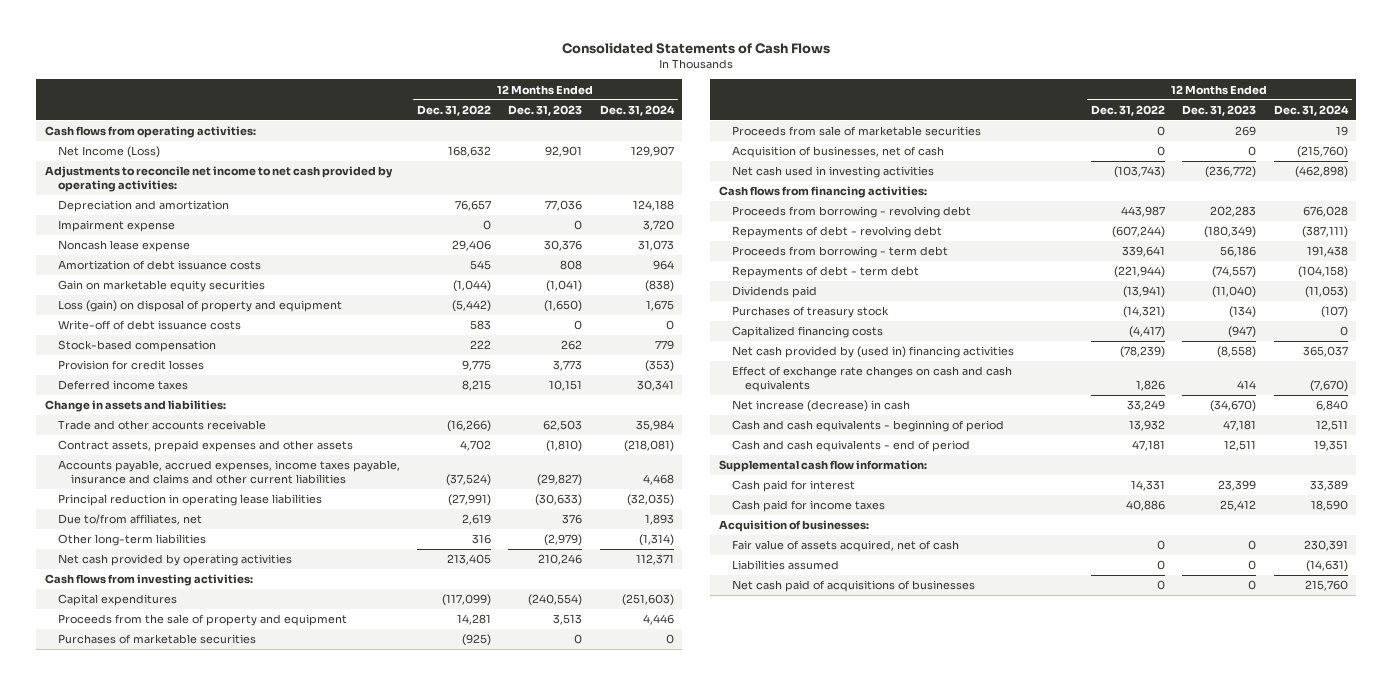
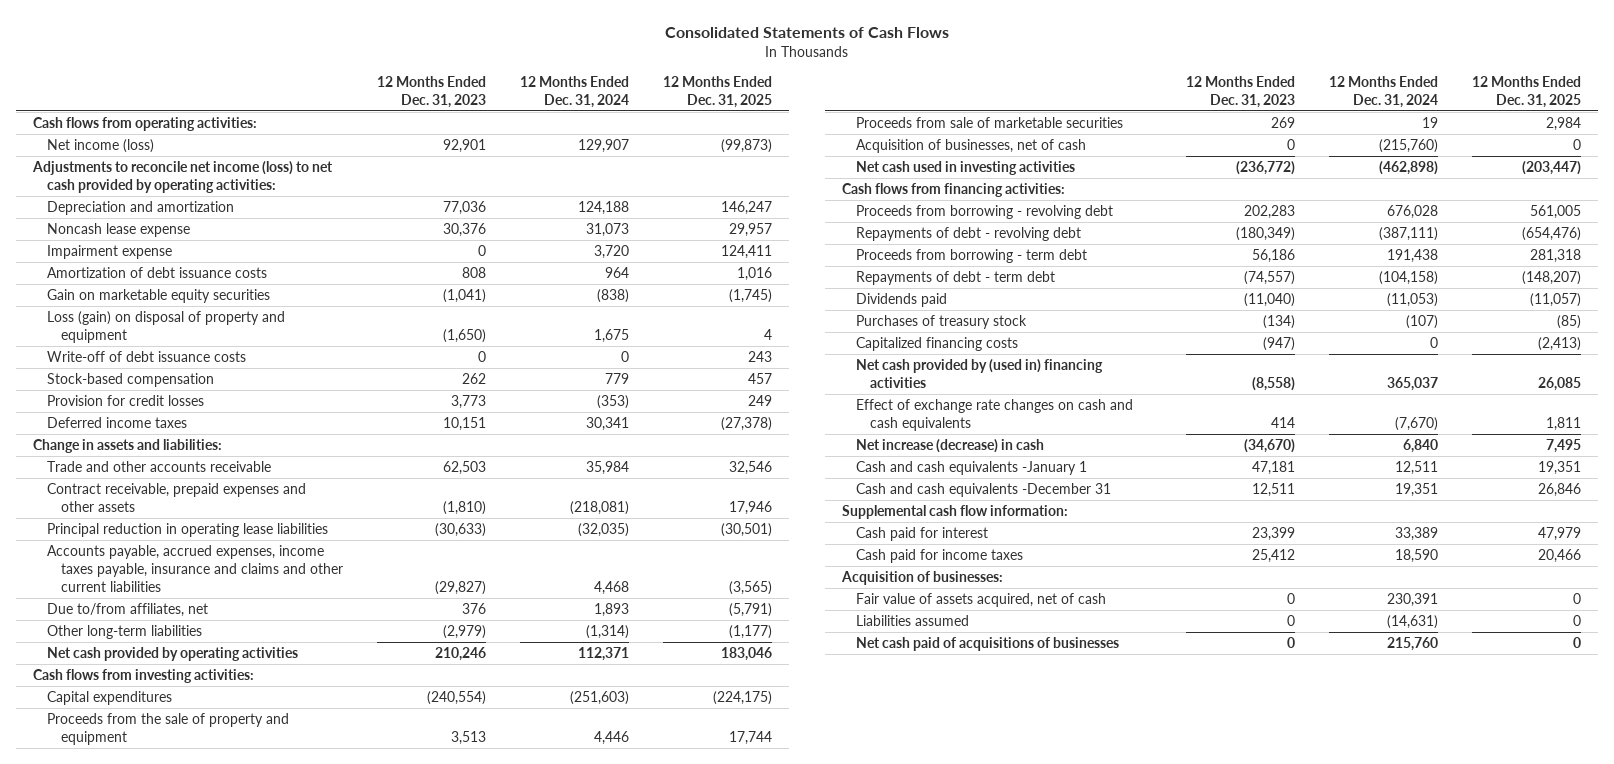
[417,104,492,116] Dec. 31, 2022 -> none
none -> [663,75,773,108] 12 Months Ended Dec. 31, 2025
[57,146,160,159] Net Income (Loss) -> [46,138,154,153] Net income (loss)
[44,166,393,193] Adjustments to reconcile net income to net cash provided by operating activities: -> [31,160,333,194] Adjustments to reconcile net income (loss) to net cash provided by operating activities:
[57,220,175,233] Impairment expense -> [46,244,172,259] Impairment expense
[57,440,353,453] Contract assets, prepaid expenses and other assets -> [46,482,306,513] Contract receivable, prepaid expenses and other assets
[57,460,400,485] Accounts payable, accrued expenses, income taxes payable, insurance and claims and other current liabilities -> [46,544,343,593] Accounts payable, accrued expenses, income taxes payable, insurance and claims and other current liabilities
[57,634,256,645] Purchases of marketable securities -> none
[731,420,1004,433] Cash and cash equivalents - beginning of period -> [855,460,1087,475] Cash and cash equivalents -January 1
[731,440,970,453] Cash and cash equivalents - end of period -> [855,482,1111,497] Cash and cash equivalents -December 31

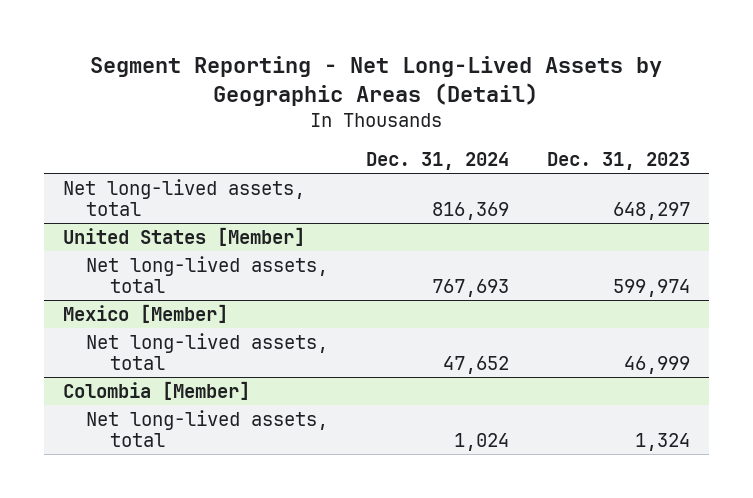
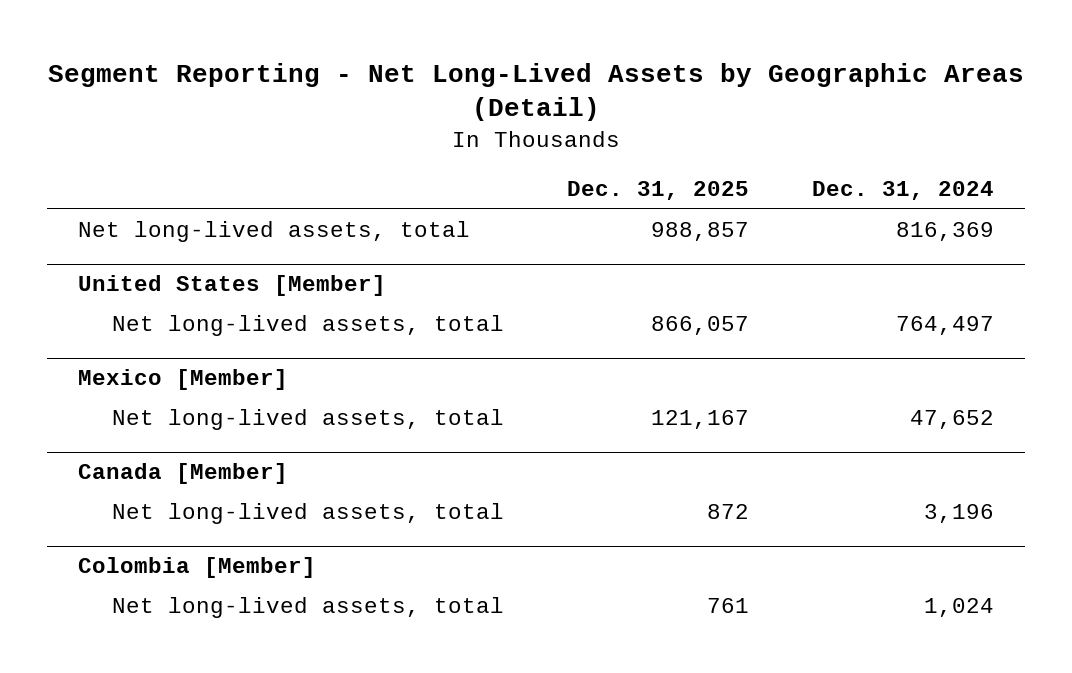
[546,152,690,171] Dec. 31, 2023 -> none
none -> [566,181,749,201] Dec. 31, 2025
[432,279,510,298] 767,693 -> [895,316,994,336] 764,497
none -> [78,463,289,485] Canada [Member]
none -> [111,503,504,525] Net long-lived assets, total

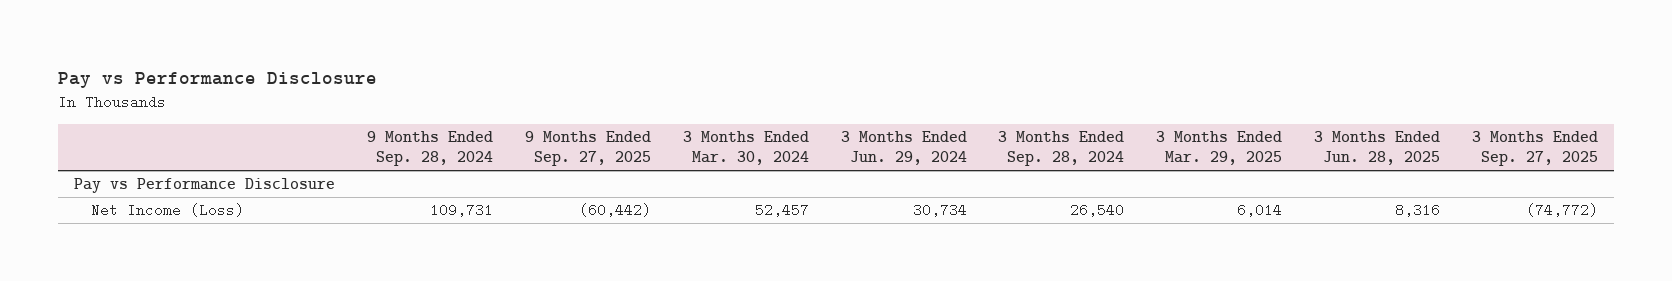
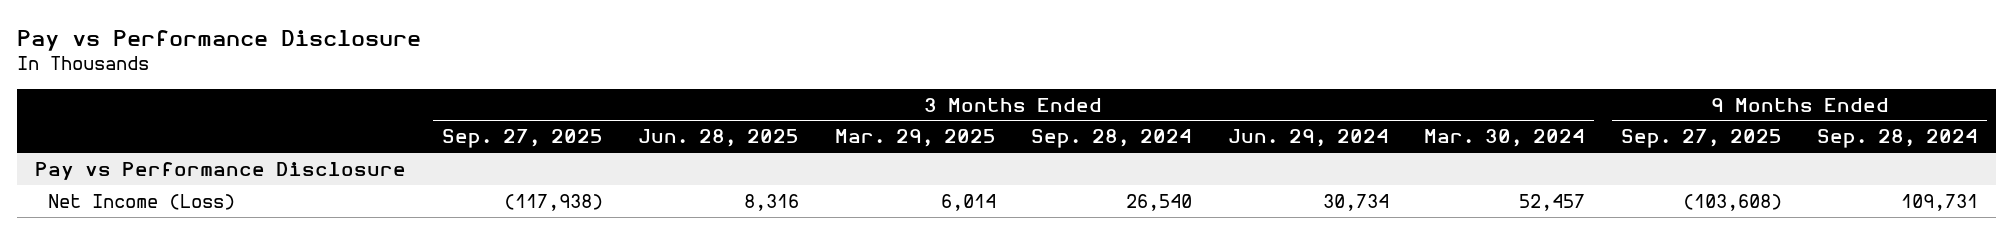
[578,203,651,218] (60,442) -> [1682,193,1782,211] (103,608)
[1525,203,1598,218] (74,772) -> [503,193,603,211] (117,938)

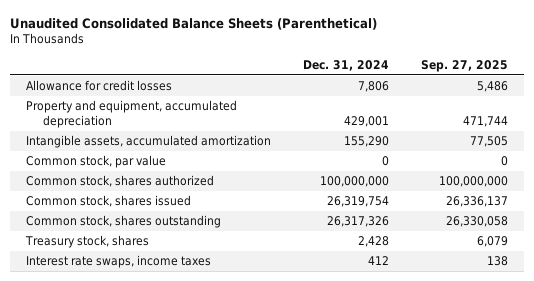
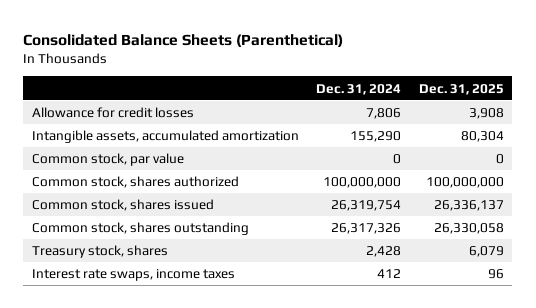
[10,17,378,30] Unaudited Consolidated Balance Sheets (Parenthetical) -> [23,33,344,47] Consolidated Balance Sheets (Parenthetical)
[420,59,508,72] Sep. 27, 2025 -> none
none -> [418,83,504,95] Dec. 31, 2025
[26,100,238,128] Property and equipment, accumulated depreciation -> none

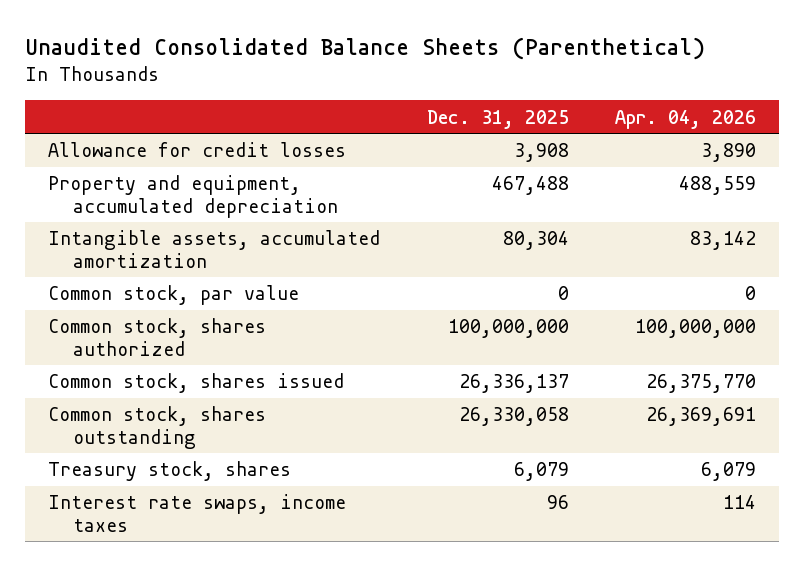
[23,33,344,47] Consolidated Balance Sheets (Parenthetical) -> [24,36,705,60] Unaudited Consolidated Balance Sheets (Parenthetical)
[316,83,402,95] Dec. 31, 2024 -> none
none -> [615,109,757,129] Apr. 04, 2026
none -> [48,175,339,218] Property and equipment, accumulated depreciation

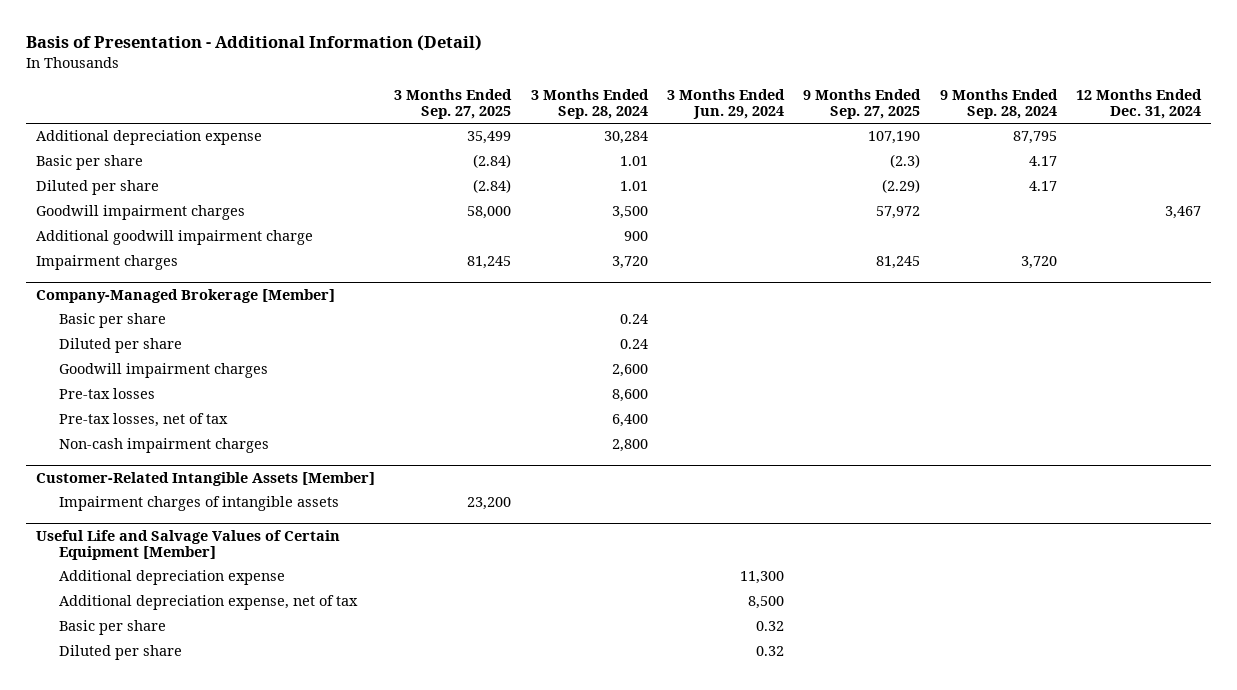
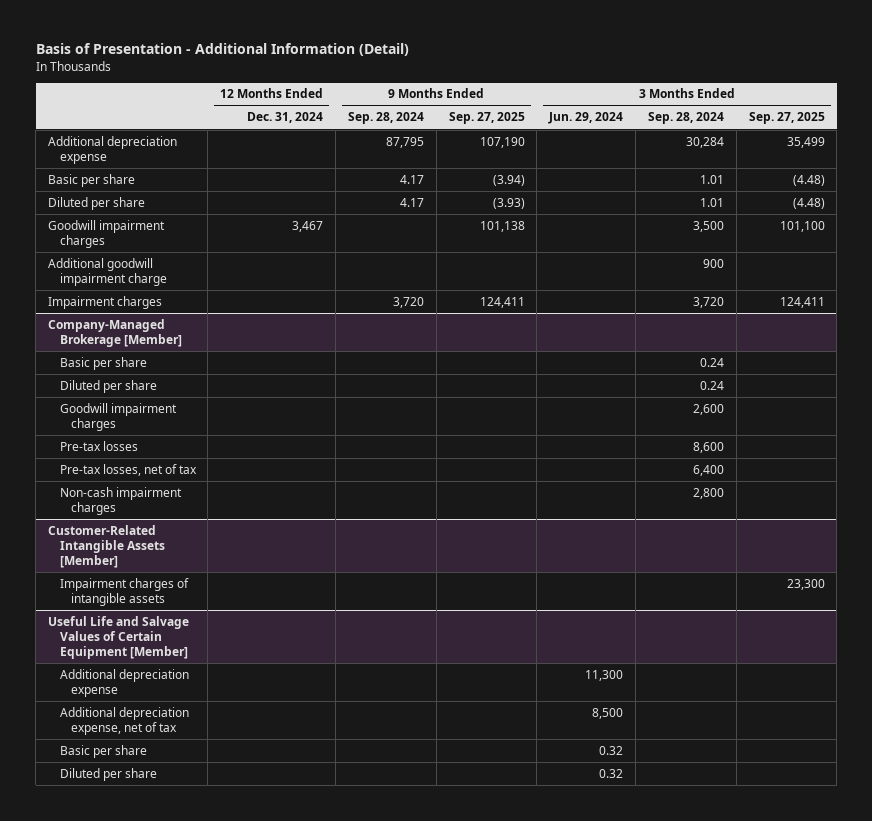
[473,154,512,169] (2.84) -> [792,174,825,186] (4.48)
[890,154,921,169] (2.3) -> [492,174,525,186] (3.94)
[473,179,512,194] (2.84) -> [792,197,825,209] (4.48)
[882,179,921,194] (2.29) -> [492,197,525,209] (3.93)
[467,206,512,220] 58,000 -> [779,220,825,232] 101,100
[876,206,921,220] 57,972 -> [479,220,525,232] 101,138
[467,256,512,270] 81,245 -> [779,296,825,308] 124,411
[876,256,921,270] 81,245 -> [479,296,525,308] 124,411
[467,497,512,511] 23,200 -> [786,578,825,590] 23,300

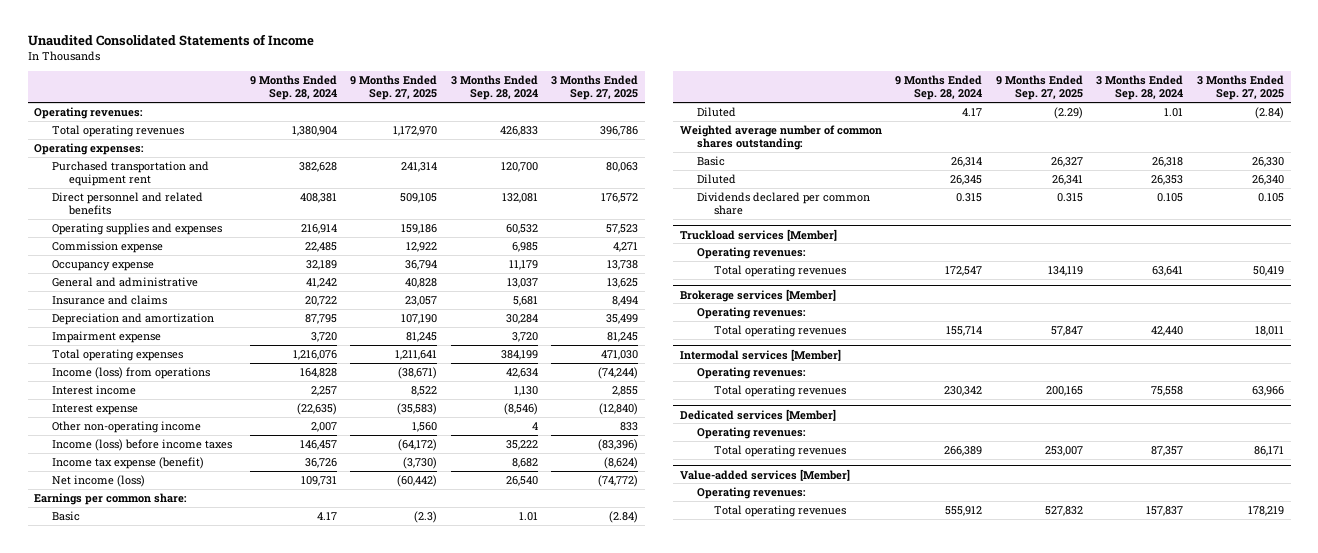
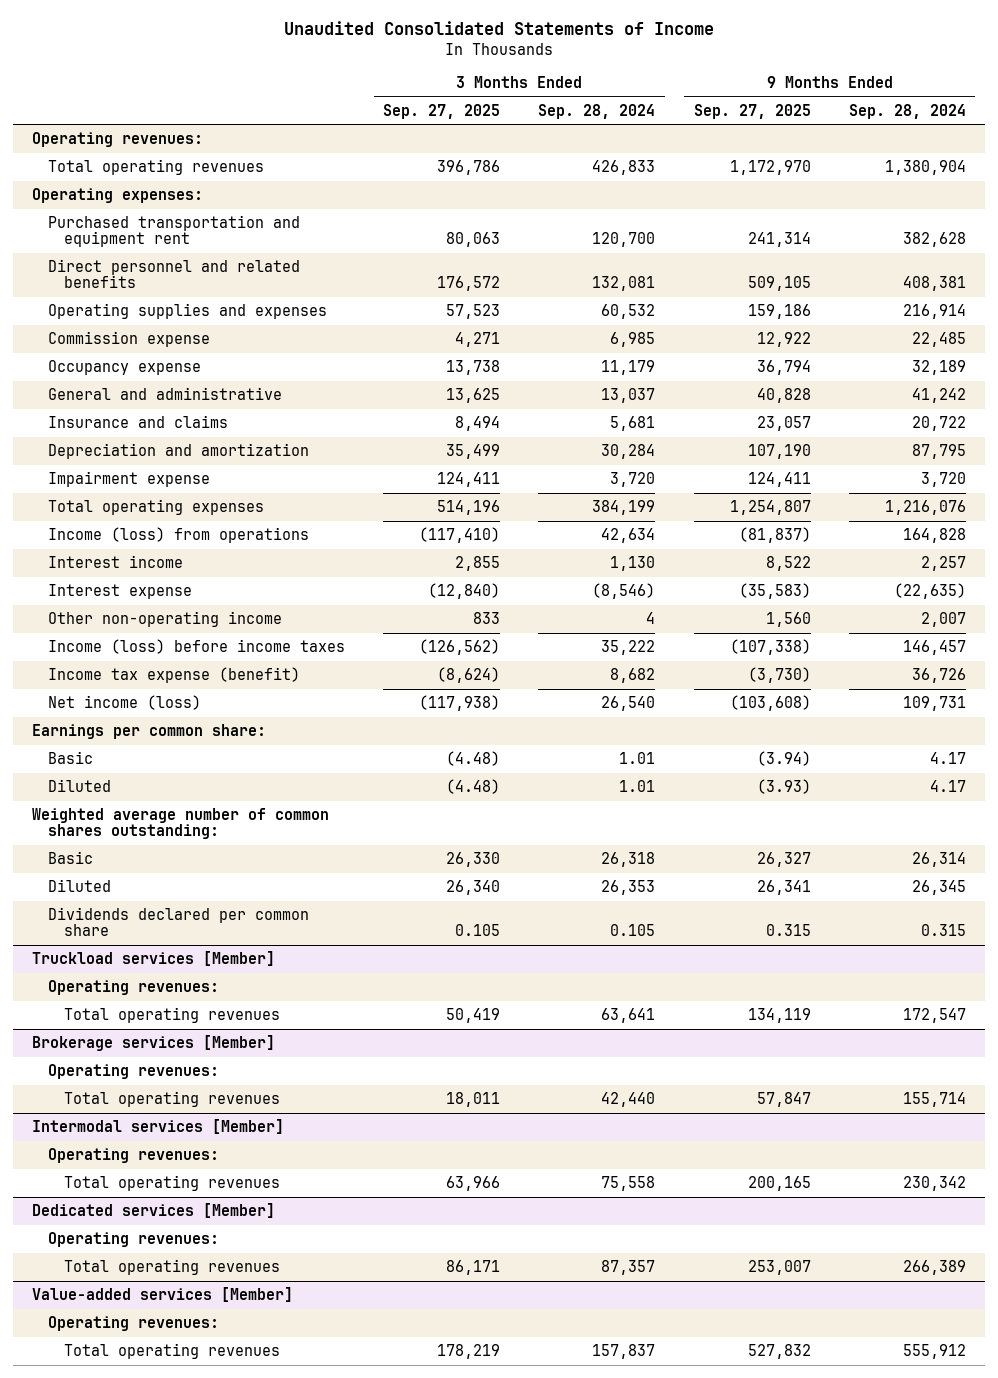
[406,331,438,342] 81,245 -> [747,471,811,487] 124,411
[607,331,639,342] 81,245 -> [437,471,501,487] 124,411
[395,349,438,360] 1,211,641 -> [729,499,811,515] 1,254,807
[601,349,639,360] 471,030 -> [437,499,501,515] 514,196
[398,366,438,379] (38,671) -> [738,526,811,543] (81,837)
[598,366,639,379] (74,244) -> [419,526,501,543] (117,410)
[398,438,438,451] (64,172) -> [729,638,811,655] (107,338)
[598,438,639,451] (83,396) -> [419,638,501,655] (126,562)
[397,474,438,487] (60,442) -> [729,694,811,711] (103,608)
[598,474,639,487] (74,772) -> [419,694,501,711] (117,938)
[414,510,438,523] (2.3) -> [756,750,811,766] (3.94)
[609,510,639,523] (2.84) -> [446,750,501,766] (4.48)
[1053,106,1083,119] (2.29) -> [756,778,811,794] (3.93)
[1254,106,1284,119] (2.84) -> [446,778,501,794] (4.48)

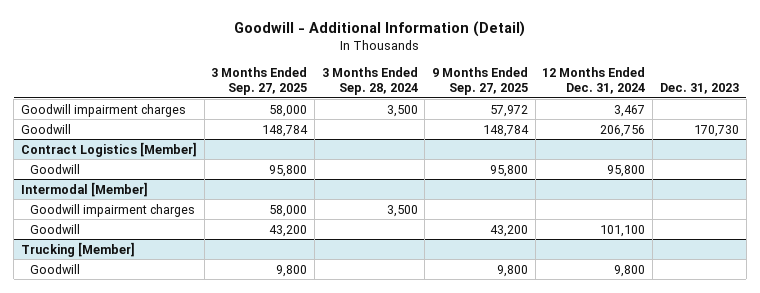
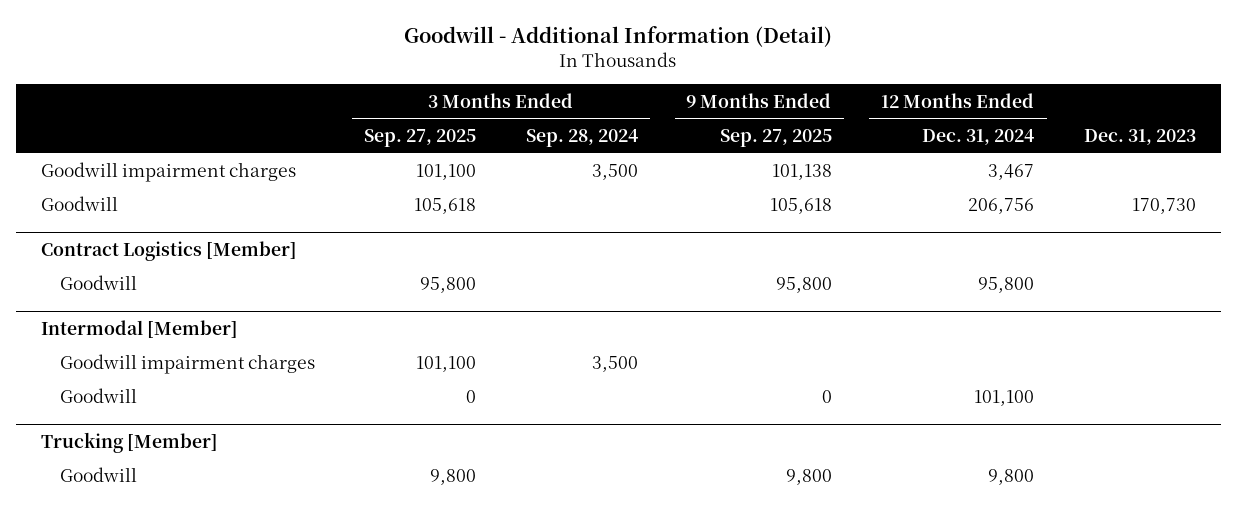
[269,104,308,117] 58,000 -> [416,164,477,181] 101,100
[490,104,529,117] 57,972 -> [771,164,832,181] 101,138
[262,124,309,137] 148,784 -> [414,198,477,215] 105,618
[483,124,530,137] 148,784 -> [769,198,832,215] 105,618
[269,204,308,217] 58,000 -> [416,356,477,373] 101,100
[269,224,308,237] 43,200 -> [466,390,477,404] 0
[490,224,529,237] 43,200 -> [821,390,832,404] 0

